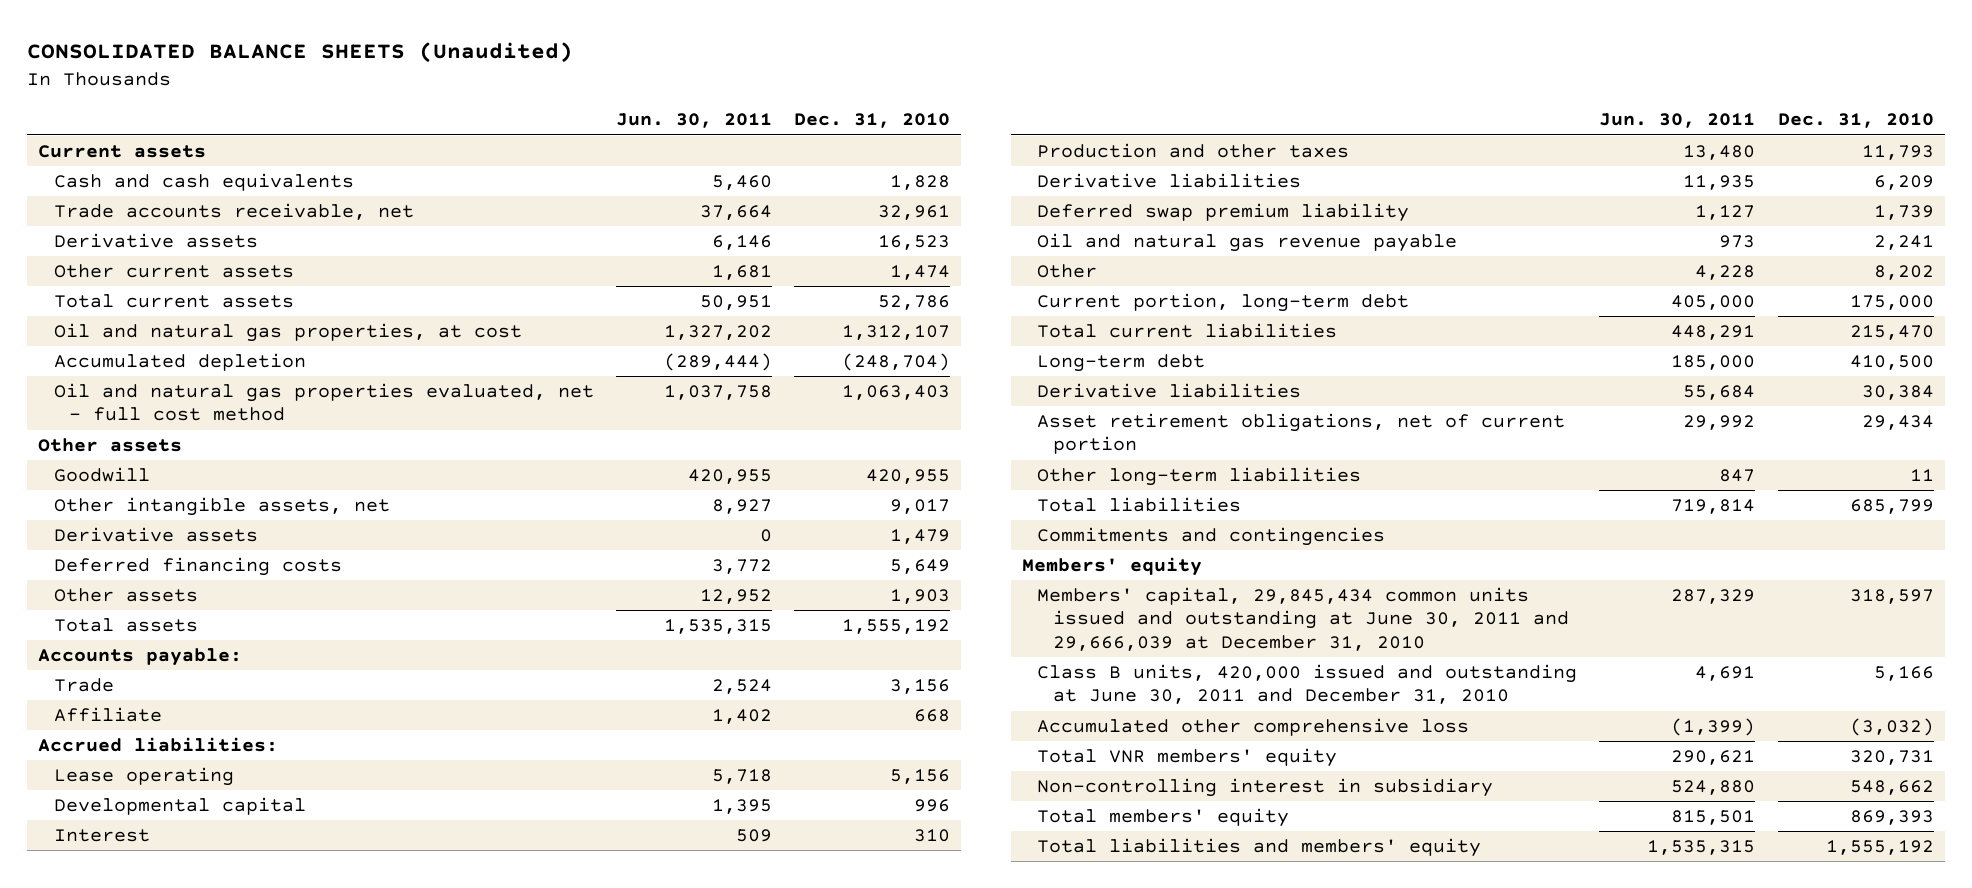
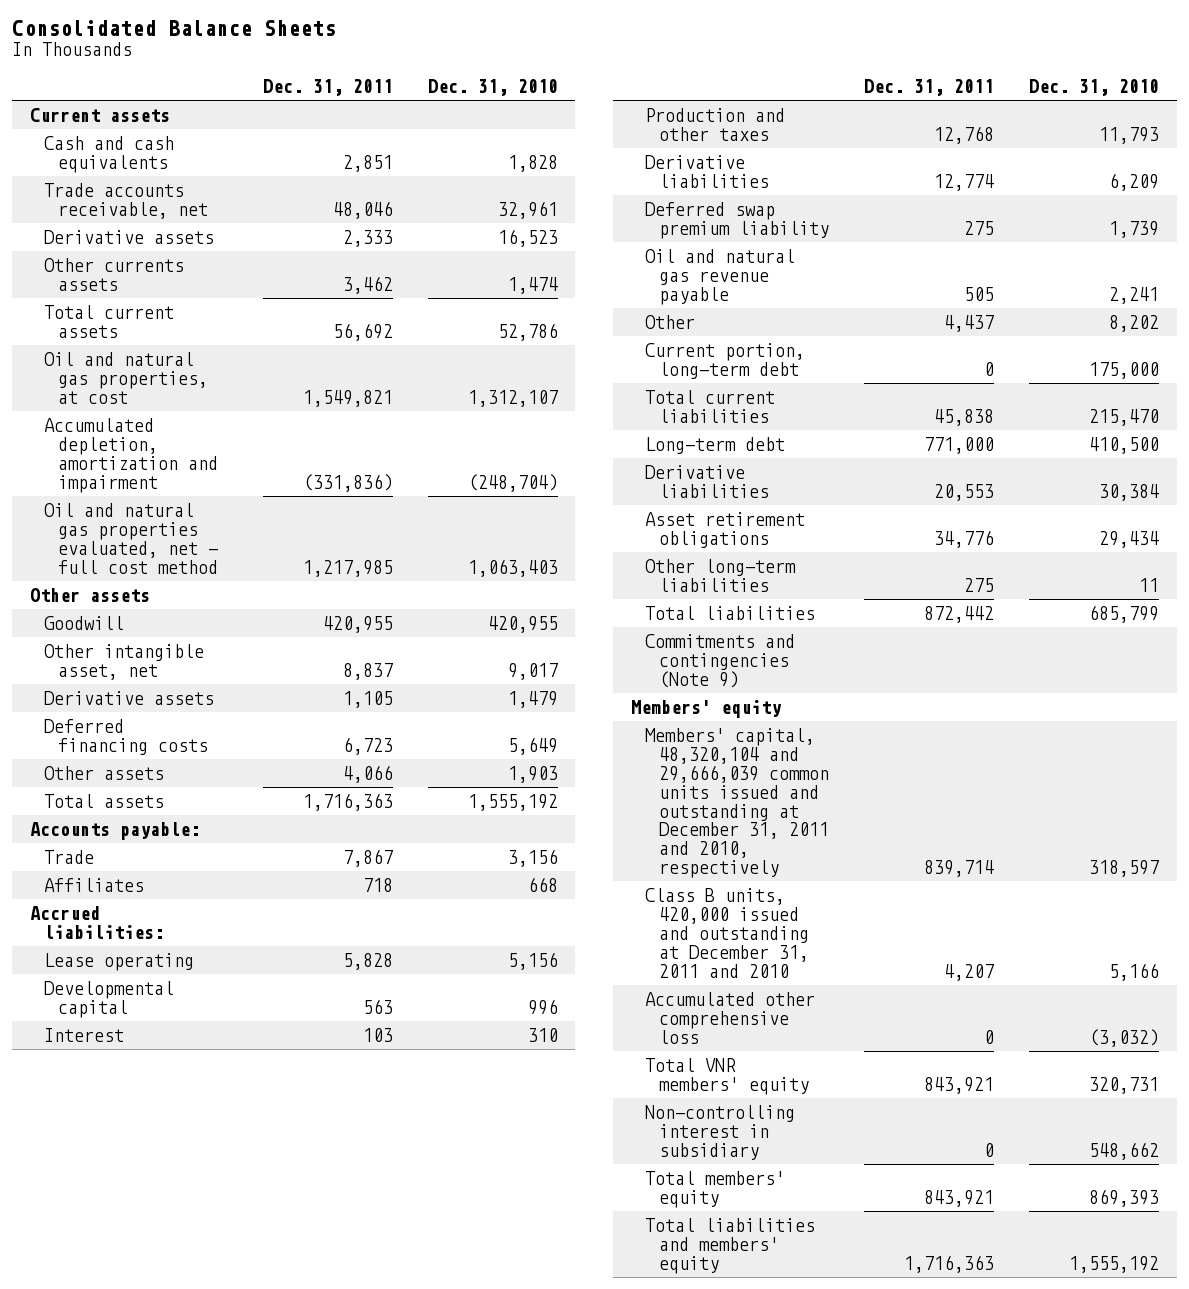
[27,41,574,63] CONSOLIDATED BALANCE SHEETS (Unaudited) -> [12,19,337,36] Consolidated Balance Sheets
[615,113,772,129] Jun. 30, 2011 -> none
none -> [263,78,394,96] Dec. 31, 2011
[53,263,294,278] Other current assets -> [43,258,184,292] Other currents assets
[53,352,306,371] Accumulated depletion -> [43,418,219,493] Accumulated depletion, amortization and impairment
[53,496,390,516] Other intangible assets, net -> [43,644,204,681] Other intangible asset, net
[53,706,162,722] Affiliate -> [43,878,144,893] Affiliates
[1037,412,1566,455] Asset retirement obligations, net of current portion -> [645,512,806,549] Asset retirement obligations
[1037,526,1386,546] Commitments and contingencies -> [645,634,796,688] Commitments and contingencies (Note 9)
[1037,586,1569,651] Members' capital, 29,845,434 common units issued and outstanding at June 30, 2011 and 29,666,039 at December 31, 2010 -> [645,728,830,878] Members' capital, 48,320,104 and 29,666,039 common units issued and outstanding at December 31, 2011 and 2010, respectively
[1037,663,1578,705] Class B units, 420,000 issued and outstanding at June 30, 2011 and December 31, 2010 -> [645,888,810,978] Class B units, 420,000 issued and outstanding at December 31, 2011 and 2010

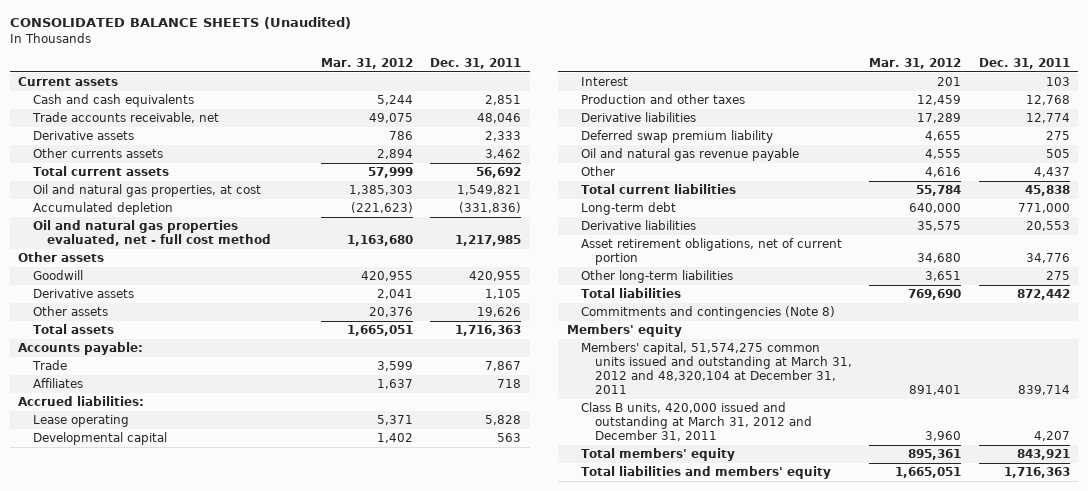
[12,19,337,36] Consolidated Balance Sheets -> [9,17,351,30] CONSOLIDATED BALANCE SHEETS (Unaudited)
[427,78,558,96] Dec. 31, 2010 -> none
none -> [321,58,414,70] Mar. 31, 2012
[43,418,219,493] Accumulated depletion, amortization and impairment -> [32,202,173,216] Accumulated depletion
[43,644,204,681] Other intangible asset, net -> none
[43,719,209,756] Deferred financing costs -> none
[343,765,394,784] 4,066 -> [477,307,522,318] 19,626
[645,343,806,380] Current portion, long-term debt -> none
[645,512,806,549] Asset retirement obligations -> [580,238,842,266] Asset retirement obligations, net of current portion
[645,634,796,688] Commitments and contingencies (Note 9) -> [580,306,835,320] Commitments and contingencies (Note 8)
[645,992,816,1044] Accumulated other comprehensive loss -> none
[645,1058,810,1096] Total VNR members' equity -> none
[645,1105,796,1160] Non-controlling interest in subsidiary -> none
[645,728,830,878] Members' capital, 48,320,104 and 29,666,039 common units issued and outstanding at December 31, 2011 and 2010, respectively -> [580,342,853,395] Members' capital, 51,574,275 common units issued and outstanding at March 31, 2012 and 48,320,104 at December 31, 2011
[645,888,810,978] Class B units, 420,000 issued and outstanding at December 31, 2011 and 2010 -> [580,402,813,442] Class B units, 420,000 issued and outstanding at March 31, 2012 and December 31, 2011

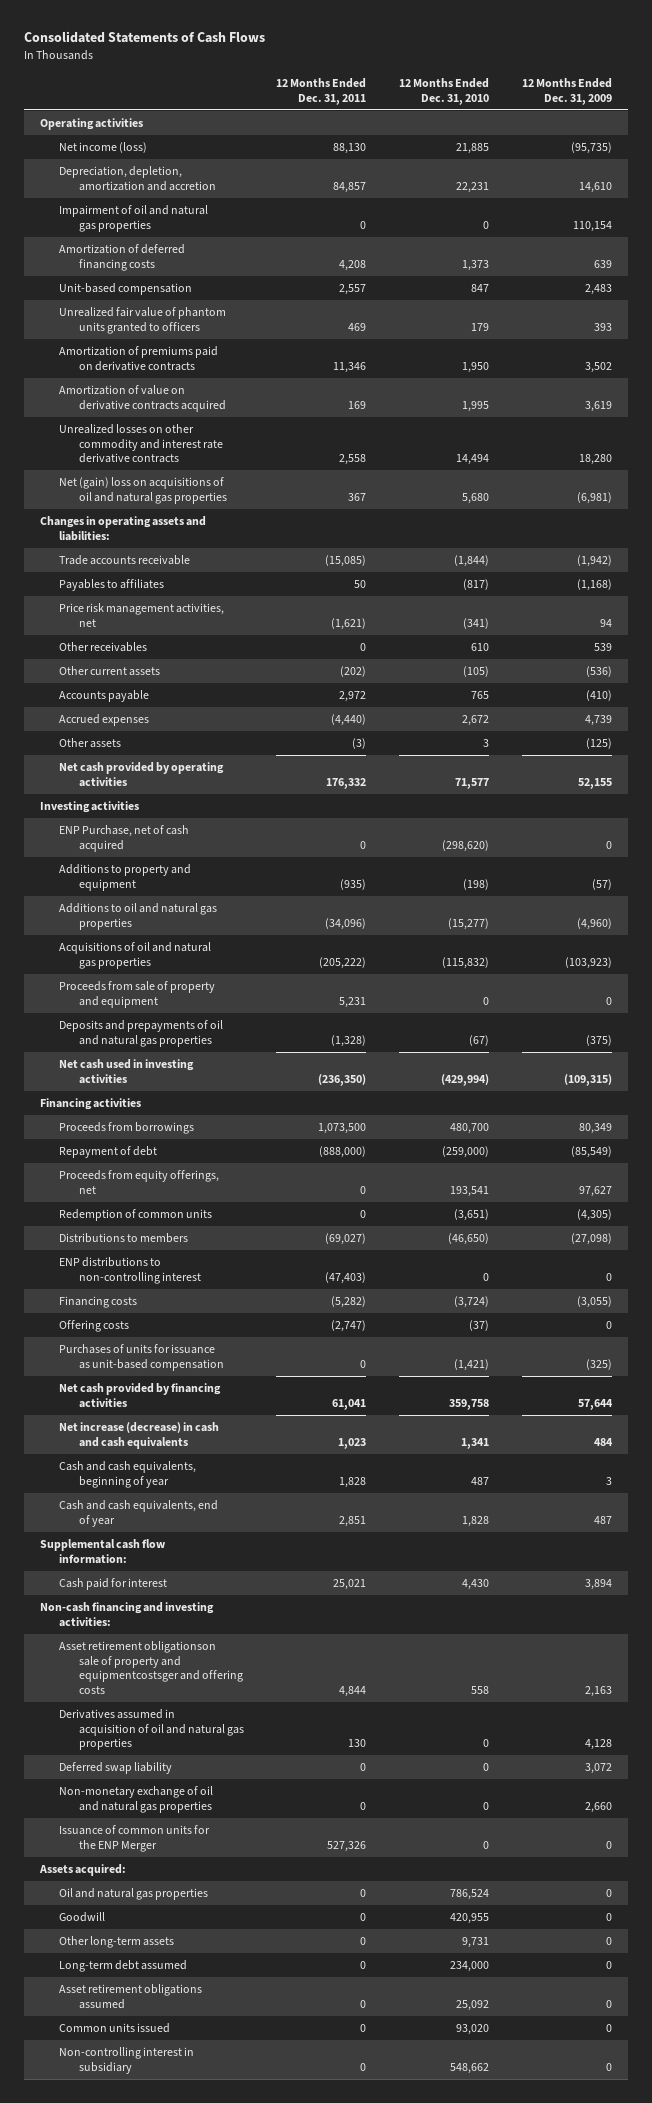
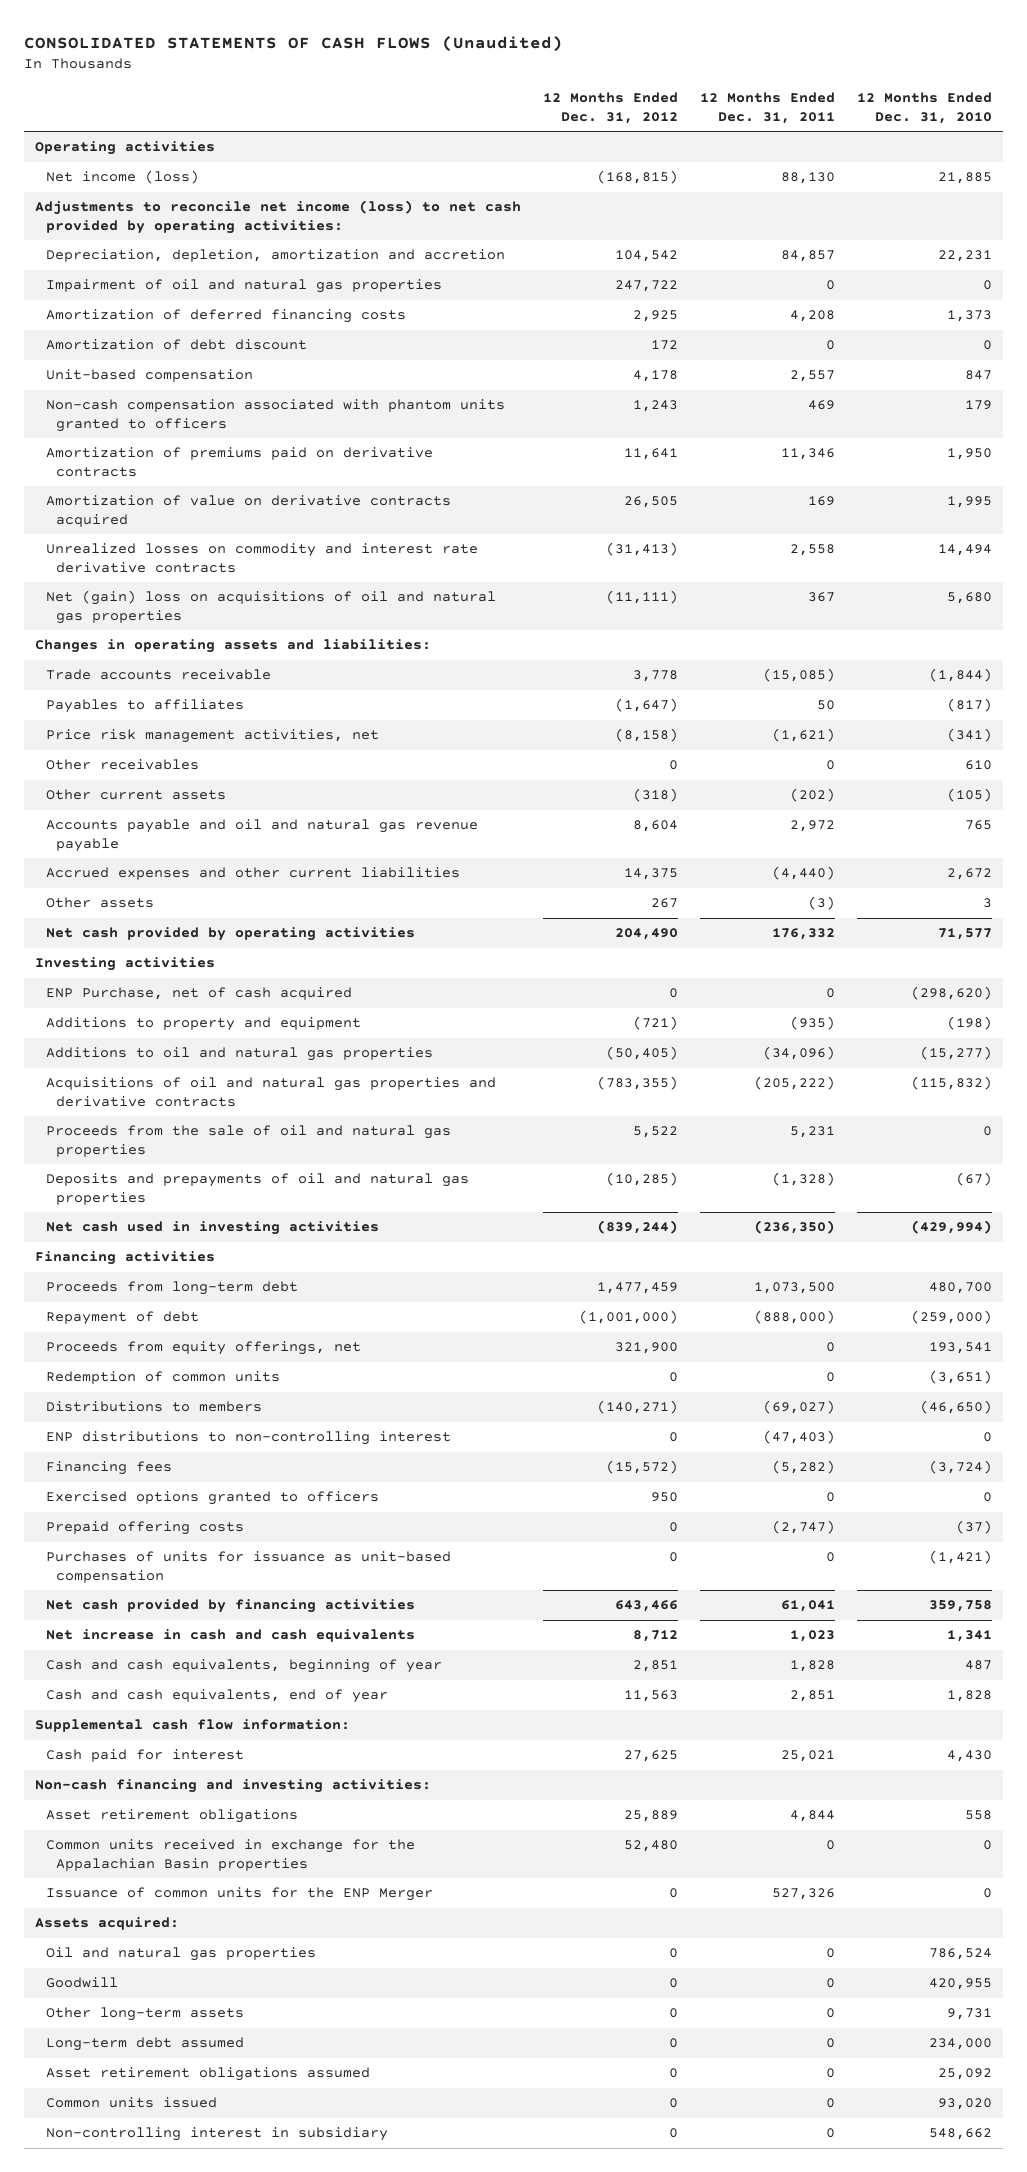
[23,31,265,44] Consolidated Statements of Cash Flows -> [24,35,564,52] CONSOLIDATED STATEMENTS OF CASH FLOWS (Unaudited)
[521,78,612,105] 12 Months Ended Dec. 31, 2009 -> none
none -> [542,92,678,125] 12 Months Ended Dec. 31, 2012
none -> [35,200,522,234] Adjustments to reconcile net income (loss) to net cash provided by operating activities:
none -> [45,339,307,351] Amortization of debt discount
[59,307,227,334] Unrealized fair value of phantom units granted to officers -> [45,399,505,432] Non-cash compensation associated with phantom units granted to officers
[59,424,223,464] Unrealized losses on other commodity and interest rate derivative contracts -> [45,543,478,573] Unrealized losses on commodity and interest rate derivative contracts
[59,690,150,703] Accounts payable -> [45,819,478,852] Accounts payable and oil and natural gas revenue payable
[59,714,150,727] Accrued expenses -> [45,867,460,881] Accrued expenses and other current liabilities
[59,942,212,969] Acquisitions of oil and natural gas properties -> [45,1077,496,1107] Acquisitions of oil and natural gas properties and derivative contracts
[59,981,216,1008] Proceeds from sale of property and equipment -> [45,1125,451,1157] Proceeds from the sale of oil and natural gas properties
[59,1122,195,1135] Proceeds from borrowings -> [45,1281,298,1296] Proceeds from long-term debt
[59,1296,138,1309] Financing costs -> [45,1461,172,1476] Financing fees
none -> [45,1491,379,1506] Exercised options granted to officers
[59,1320,130,1333] Offering costs -> [45,1521,244,1536] Prepaid offering costs
[59,1422,220,1449] Net increase (decrease) in cash and cash equivalents -> [45,1629,415,1643] Net increase in cash and cash equivalents
[59,1709,244,1751] Derivatives assumed in acquisition of oil and natural gas properties -> none
[59,1762,173,1775] Deferred swap liability -> none
[59,1786,214,1813] Non-monetary exchange of oil and natural gas properties -> none
[59,1641,243,1694] Asset retirement obligationson sale of property and equipmentcostsger and offering costs -> [45,1809,298,1824] Asset retirement obligations
none -> [45,1839,415,1871] Common units received in exchange for the Appalachian Basin properties

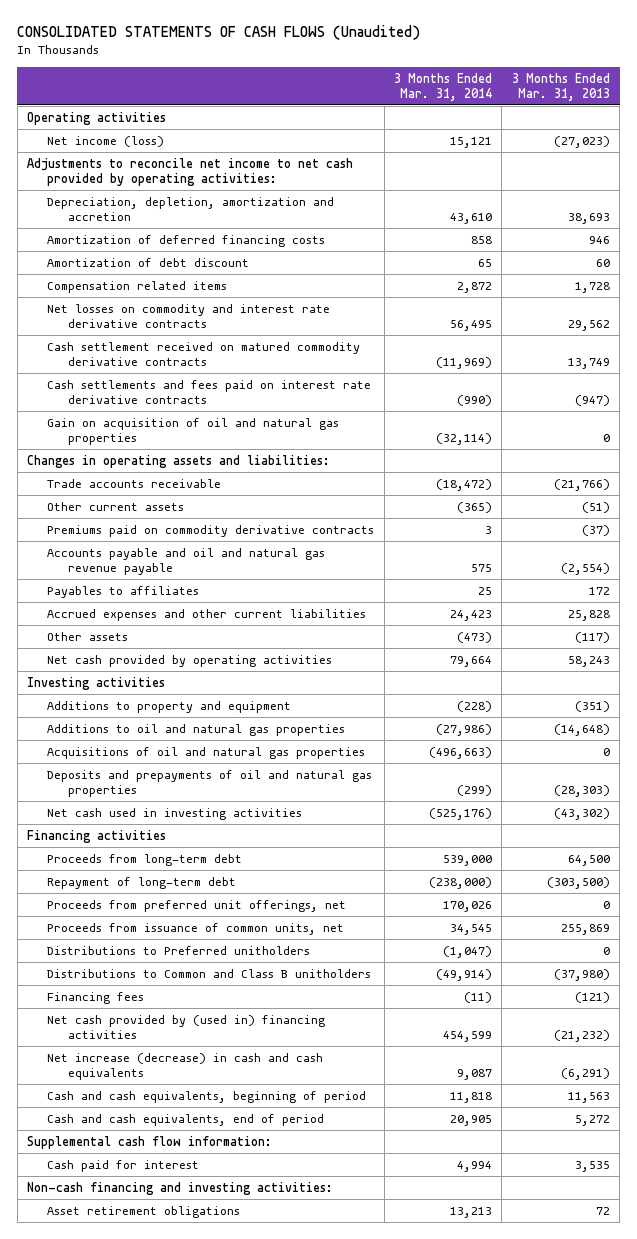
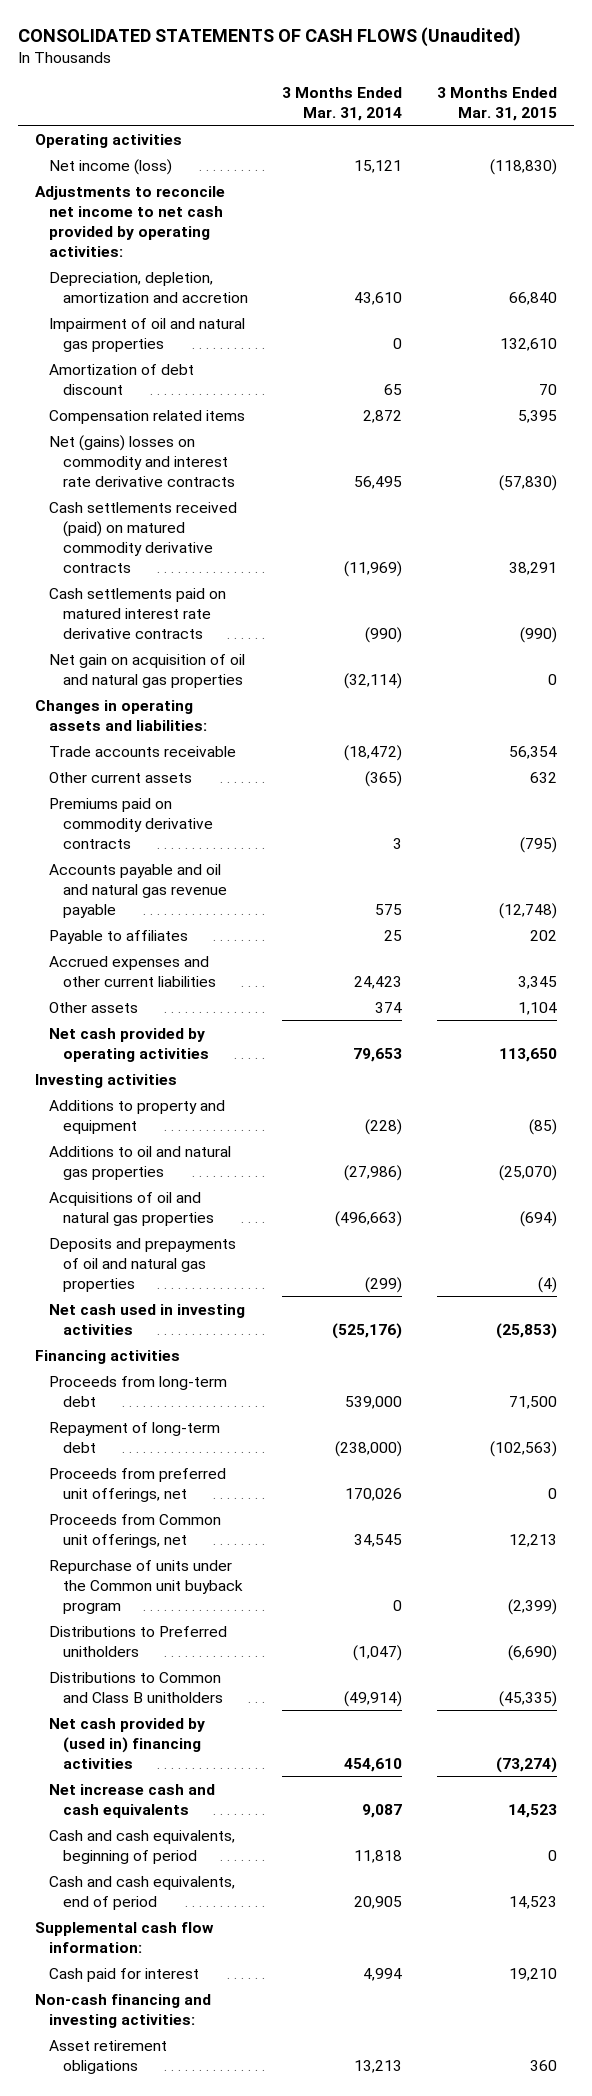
[511,72,610,101] 3 Months Ended Mar. 31, 2013 -> none
none -> [436,86,557,121] 3 Months Ended Mar. 31, 2015
[47,235,326,248] Amortization of deferred financing costs -> none
none -> [48,317,245,352] Impairment of oil and natural gas properties
[47,304,331,328] Net losses on commodity and interest rate derivative contracts -> [48,434,235,487] Net (gains) losses on commodity and interest rate derivative contracts
[47,342,361,366] Cash settlement received on matured commodity derivative contracts -> [48,501,237,573] Cash settlements received (paid) on matured commodity derivative contracts
[47,380,372,404] Cash settlements and fees paid on interest rate derivative contracts -> [48,587,226,639] Cash settlements paid on matured interest rate derivative contracts
[47,418,340,445] Gain on acquisition of oil and natural gas properties -> [48,653,245,688] Net gain on acquisition of oil and natural gas properties
[47,586,200,599] Payables to affiliates -> [48,929,188,944] Payable to affiliates
[457,632,493,644] (473) -> [375,1001,403,1013] 374
[450,656,493,668] 79,664 -> [353,1047,403,1062] 79,653
[47,923,345,936] Proceeds from issuance of common units, net -> [48,1513,221,1548] Proceeds from Common unit offerings, net
none -> [48,1559,243,1614] Repurchase of units under the Common unit buyback program
[47,992,145,1005] Financing fees -> none
[443,1030,493,1042] 454,599 -> [344,1757,403,1772] 454,610
[47,1053,324,1080] Net increase (decrease) in cash and cash equivalents -> [48,1783,215,1818] Net increase cash and cash equivalents

